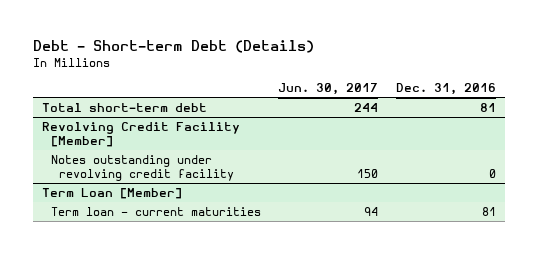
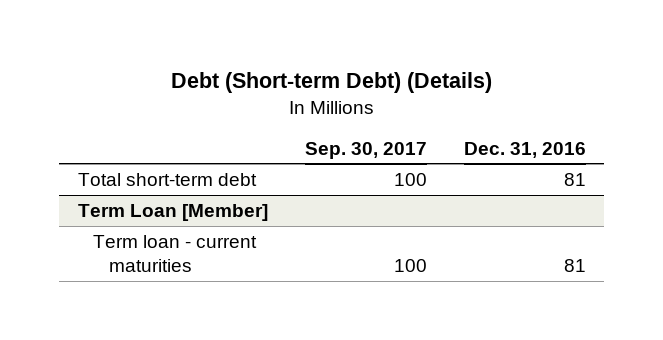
[33,40,315,54] Debt - Short-term Debt (Details) -> [170,72,492,94] Debt (Short-term Debt) (Details)
[278,83,379,96] Jun. 30, 2017 -> none
none -> [304,141,427,159] Sep. 30, 2017
[42,121,241,147] Revolving Credit Facility [Member] -> none
[50,154,235,181] Notes outstanding under revolving credit facility -> none

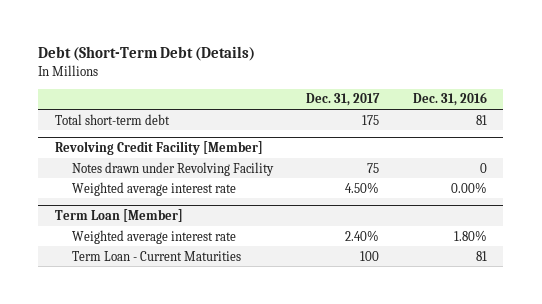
[170,72,492,94] Debt (Short-term Debt) (Details) -> [38,46,256,62] Debt (Short-Term Debt (Details)
[304,141,427,159] Sep. 30, 2017 -> none
none -> [306,93,381,107] Dec. 31, 2017
none -> [55,141,264,156] Revolving Credit Facility [Member]
none -> [71,161,274,176] Notes drawn under Revolving Facility
none -> [71,181,236,196] Weighted average interest rate
none -> [71,229,236,244] Weighted average interest rate
[93,234,258,272] Term loan - current maturities -> [71,250,241,261] Term Loan - Current Maturities

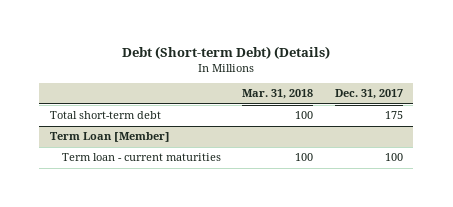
[38,46,256,62] Debt (Short-Term Debt (Details) -> [122,45,331,59] Debt (Short-term Debt) (Details)
[412,92,487,107] Dec. 31, 2016 -> none
none -> [242,89,314,100] Mar. 31, 2018
[55,141,264,156] Revolving Credit Facility [Member] -> none
[71,161,274,176] Notes drawn under Revolving Facility -> none
[71,181,236,196] Weighted average interest rate -> none
[71,229,236,244] Weighted average interest rate -> none
[71,250,241,261] Term Loan - Current Maturities -> [62,153,222,162] Term loan - current maturities

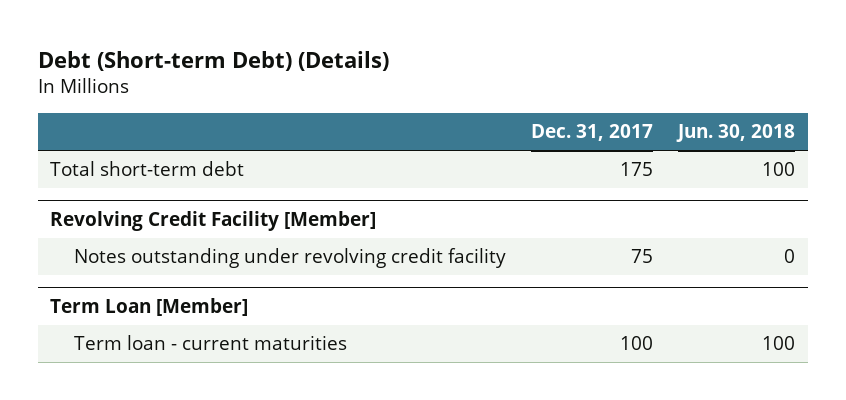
[242,89,314,100] Mar. 31, 2018 -> none
none -> [676,124,796,143] Jun. 30, 2018
none -> [50,210,377,231] Revolving Credit Facility [Member]
none -> [74,248,507,269] Notes outstanding under revolving credit facility

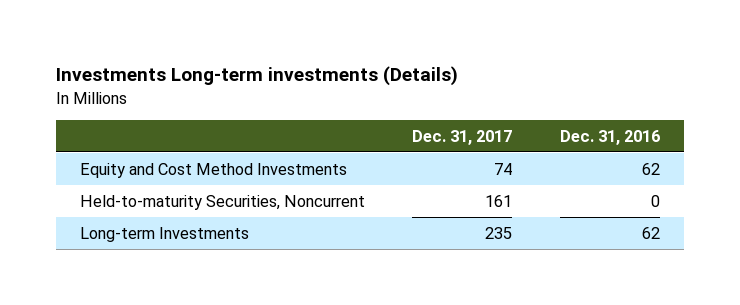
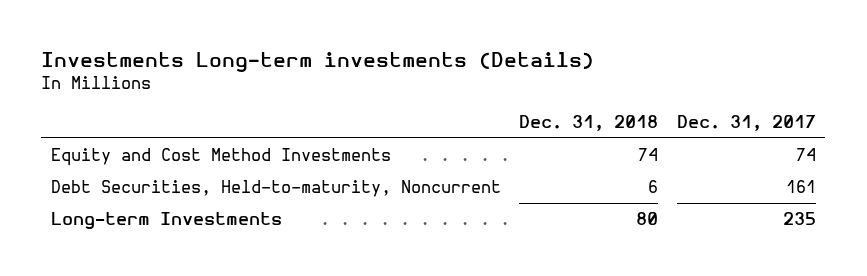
[560,129,661,145] Dec. 31, 2016 -> none
none -> [519,114,659,131] Dec. 31, 2018
[79,194,365,210] Held-to-maturity Securities, Noncurrent -> [50,180,501,198] Debt Securities, Held-to-maturity, Noncurrent

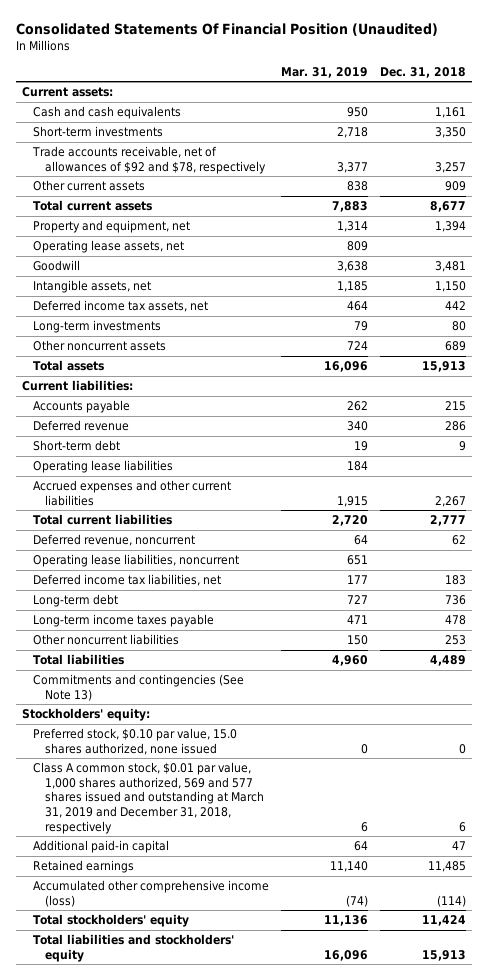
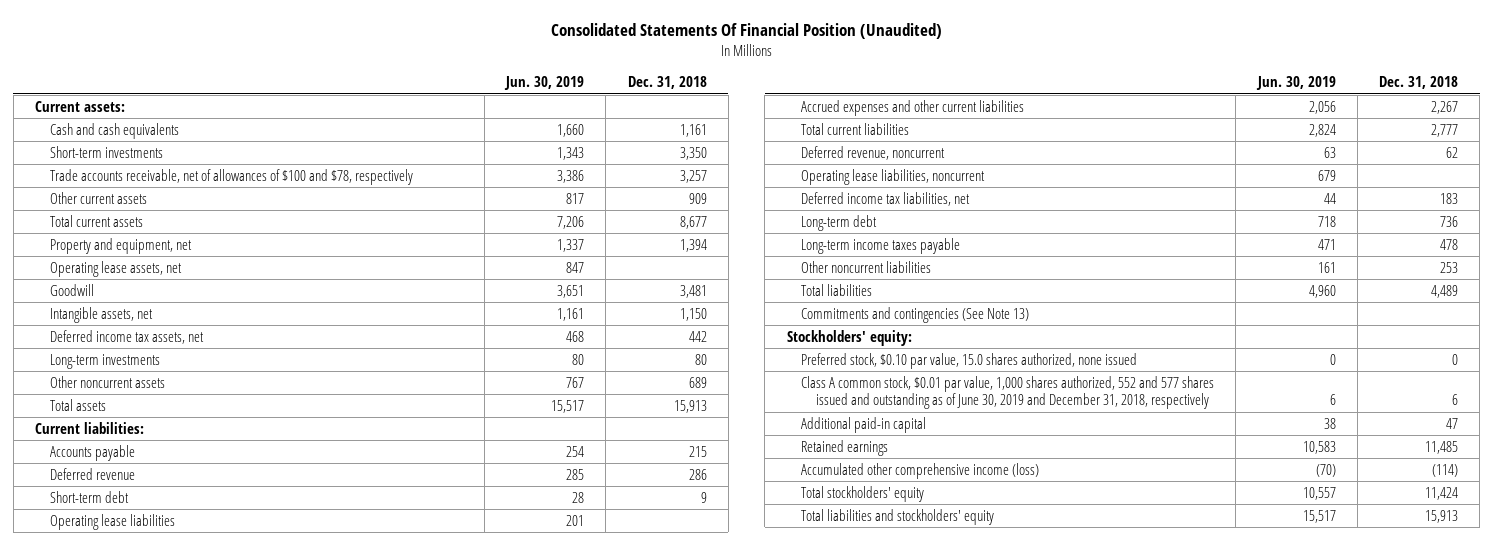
[281,66,369,78] Mar. 31, 2019 -> none
none -> [504,76,585,91] Jun. 30, 2019
[32,146,267,174] Trade accounts receivable, net of allowances of $92 and $78, respectively -> [49,168,413,185] Trade accounts receivable, net of allowances of $100 and $78, respectively
[33,762,265,834] Class A common stock, $0.01 par value, 1,000 shares authorized, 569 and 577 shares issued and outstanding at March 31, 2019 and December 31, 2018, respectively -> [801,375,1215,410] Class A common stock, $0.01 par value, 1,000 shares authorized, 552 and 577 shares issued and outstanding as of June 30, 2019 and December 31, 2018, respectively

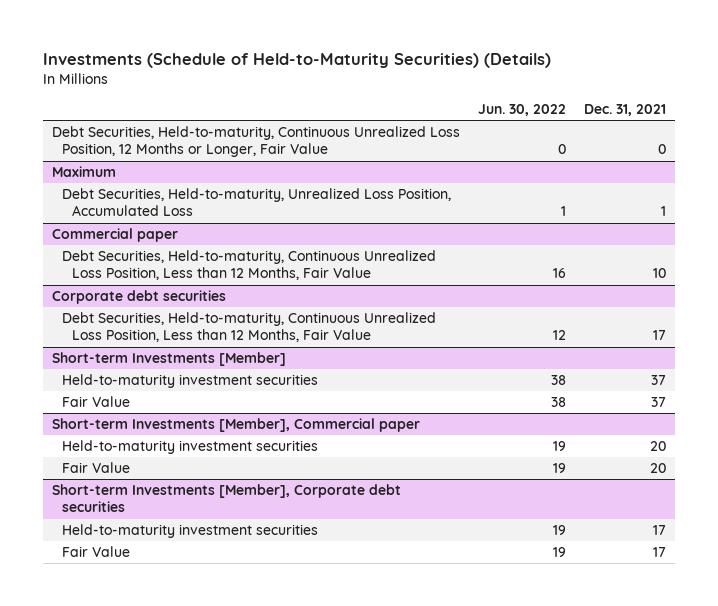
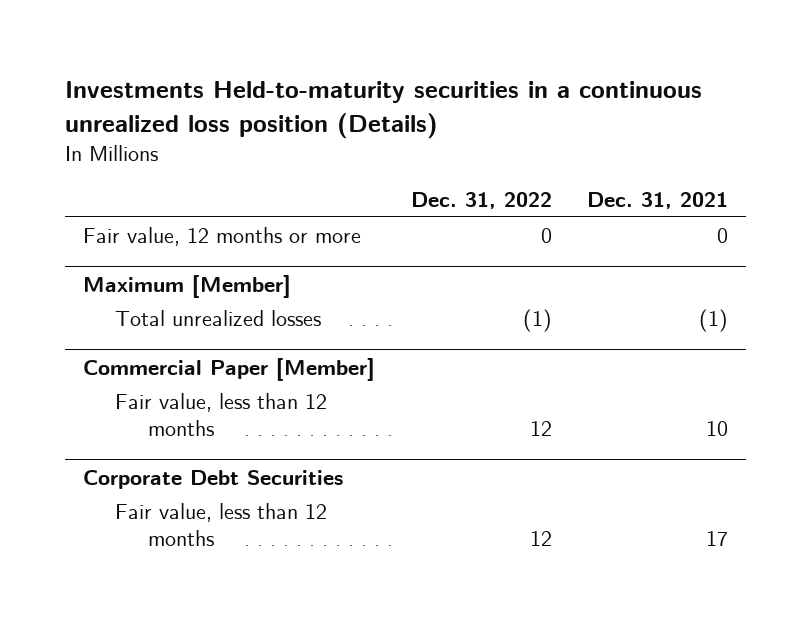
[42,52,551,68] Investments (Schedule of Held-to-Maturity Securities) (Details) -> [65,81,703,139] Investments Held-to-maturity securities in a continuous unrealized loss position (Details)
[477,104,566,117] Jun. 30, 2022 -> none
none -> [410,191,552,209] Dec. 31, 2022
[51,352,286,367] Short-term Investments [Member] -> none
[61,374,318,389] Held-to-maturity investment securities -> none
[61,396,130,408] Fair Value -> none
[51,418,420,433] Short-term Investments [Member], Commercial paper -> none
[61,440,318,455] Held-to-maturity investment securities -> none
[61,462,130,474] Fair Value -> none
[51,484,401,513] Short-term Investments [Member], Corporate debt securities -> none
[61,524,318,539] Held-to-maturity investment securities -> none
[61,546,130,558] Fair Value -> none
[51,126,460,158] Debt Securities, Held-to-maturity, Continuous Unrealized Loss Position, 12 Months or Longer, Fair Value -> [83,226,362,246] Fair value, 12 months or more
[51,166,116,178] Maximum -> [83,274,292,298] Maximum [Member]
[61,188,451,217] Debt Securities, Held-to-maturity, Unrealized Loss Position, Accumulated Loss -> [115,309,322,326] Total unrealized losses
[660,206,666,217] 1 -> [699,308,729,332] (1)
[51,228,178,243] Commercial paper -> [83,357,376,381] Commercial Paper [Member]
[61,250,436,281] Debt Securities, Held-to-maturity, Continuous Unrealized Loss Position, Less than 12 Months, Fair Value -> [115,392,328,437] Fair value, less than 12 months
[51,290,226,305] Corporate debt securities -> [83,469,344,489] Corporate Debt Securities
[61,312,436,343] Debt Securities, Held-to-maturity, Continuous Unrealized Loss Position, Less than 12 Months, Fair Value -> [115,502,328,547] Fair value, less than 12 months

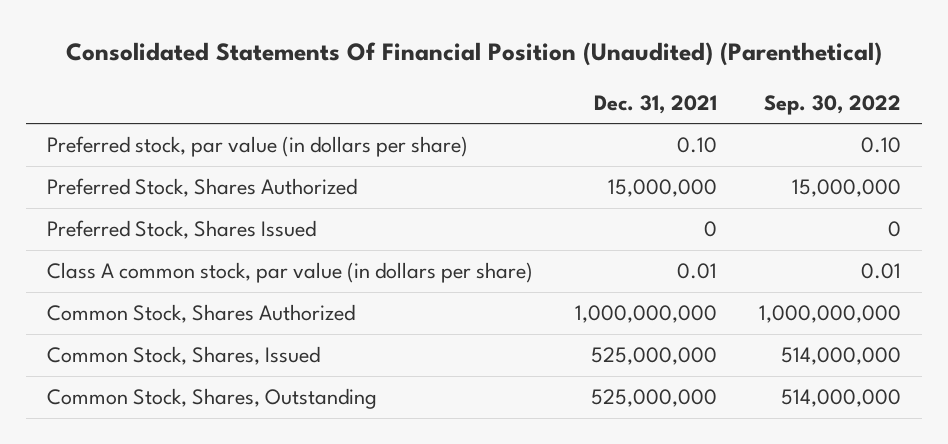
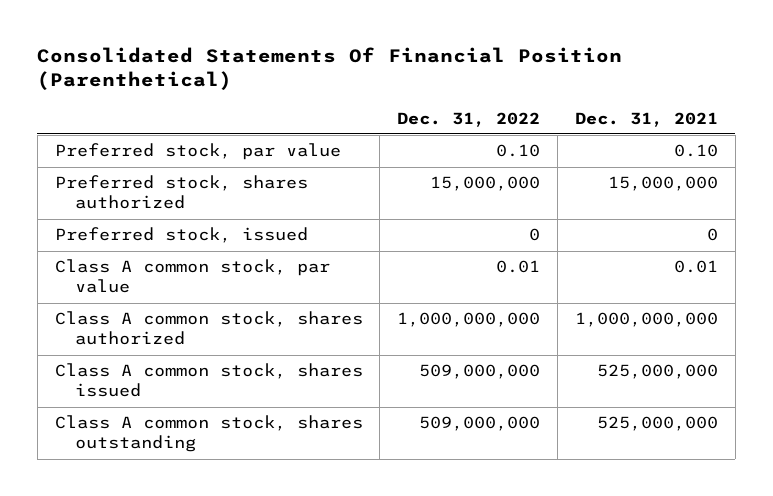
[66,41,883,66] Consolidated Statements Of Financial Position (Unaudited) (Parenthetical) -> [37,46,623,91] Consolidated Statements Of Financial Position (Parenthetical)
[764,94,902,115] Sep. 30, 2022 -> none
none -> [397,111,541,127] Dec. 31, 2022
[46,136,468,158] Preferred stock, par value (in dollars per share) -> [54,143,341,161] Preferred stock, par value
[46,178,357,198] Preferred Stock, Shares Authorized -> [54,175,308,210] Preferred stock, shares authorized
[46,220,316,240] Preferred Stock, Shares Issued -> [54,227,308,244] Preferred stock, issued
[46,262,533,284] Class A common stock, par value (in dollars per share) -> [54,259,330,294] Class A common stock, par value
[46,304,355,324] Common Stock, Shares Authorized -> [54,311,363,346] Class A common stock, shares authorized
[46,346,320,366] Common Stock, Shares, Issued -> [54,363,363,398] Class A common stock, shares issued
[46,388,377,410] Common Stock, Shares, Outstanding -> [54,415,363,453] Class A common stock, shares outstanding

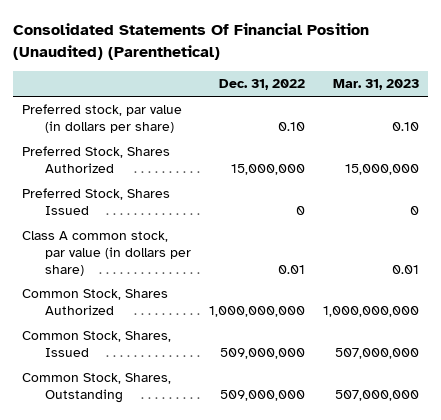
[37,46,623,91] Consolidated Statements Of Financial Position (Parenthetical) -> [12,22,369,60] Consolidated Statements Of Financial Position (Unaudited) (Parenthetical)
[575,111,719,127] Dec. 31, 2021 -> none
none -> [333,79,420,91] Mar. 31, 2023
[54,143,341,161] Preferred stock, par value -> [22,104,183,133] Preferred stock, par value (in dollars per share)
[54,175,308,210] Preferred stock, shares authorized -> [22,146,171,173] Preferred Stock, Shares Authorized
[54,227,308,244] Preferred stock, issued -> [22,188,171,215] Preferred Stock, Shares Issued
[54,259,330,294] Class A common stock, par value -> [22,231,191,276] Class A common stock, par value (in dollars per share)
[54,311,363,346] Class A common stock, shares authorized -> [22,289,169,315] Common Stock, Shares Authorized
[54,363,363,398] Class A common stock, shares issued -> [22,331,172,357] Common Stock, Shares, Issued
[54,415,363,453] Class A common stock, shares outstanding -> [22,373,172,403] Common Stock, Shares, Outstanding

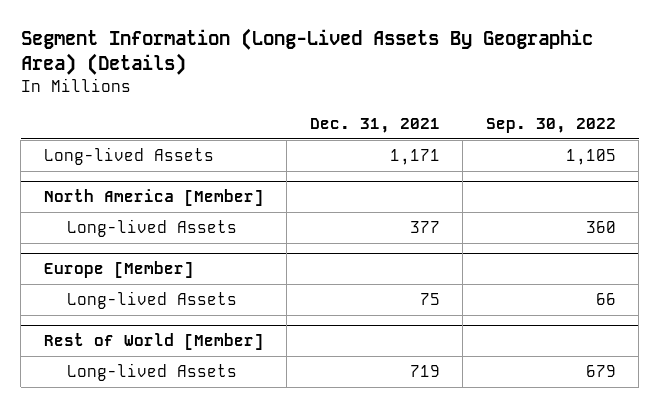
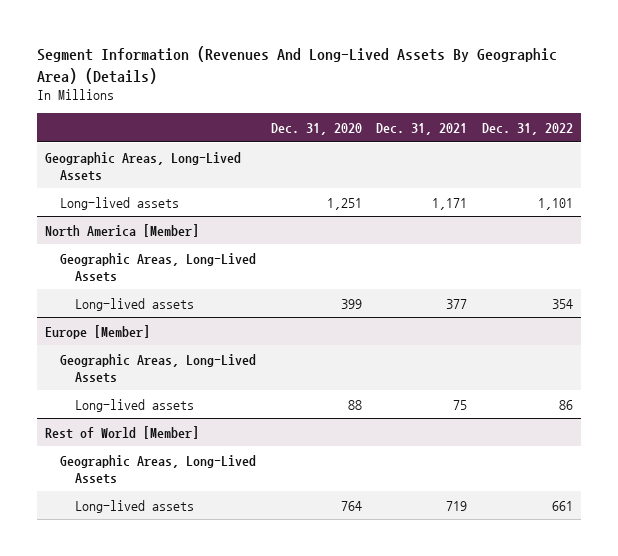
[20,28,593,76] Segment Information (Long-Lived Assets By Geographic Area) (Details) -> [37,45,558,84] Segment Information (Revenues And Long-Lived Assets By Geographic Area) (Details)
[485,117,616,133] Sep. 30, 2022 -> none
none -> [270,122,362,135] Dec. 31, 2020
none -> [482,122,574,135] Dec. 31, 2022
none -> [44,151,241,181] Geographic Areas, Long-Lived Assets
[43,147,214,166] Long-lived Assets -> [59,196,179,210] Long-lived assets
none -> [59,252,256,282] Geographic Areas, Long-Lived Assets
[66,219,237,238] Long-lived Assets -> [74,297,194,311] Long-lived assets
none -> [59,353,256,383] Geographic Areas, Long-Lived Assets
[66,291,237,310] Long-lived Assets -> [74,398,194,412] Long-lived assets
none -> [59,454,256,484] Geographic Areas, Long-Lived Assets
[66,363,237,382] Long-lived Assets -> [74,499,194,513] Long-lived assets

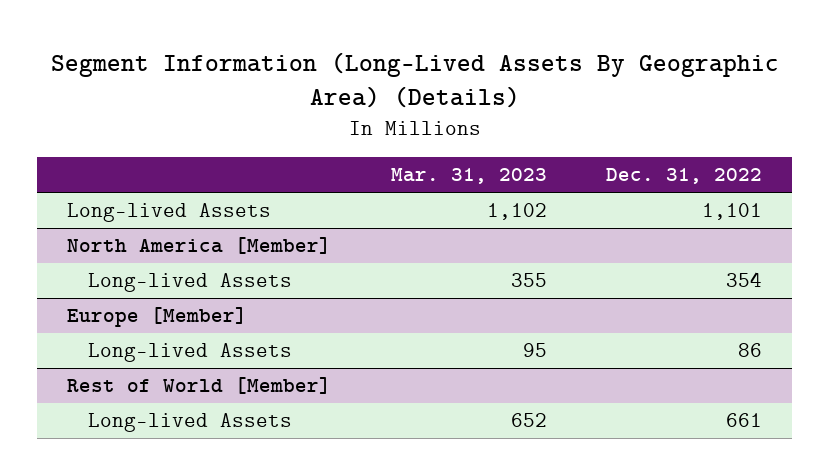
[37,45,558,84] Segment Information (Revenues And Long-Lived Assets By Geographic Area) (Details) -> [50,52,779,109] Segment Information (Long-Lived Assets By Geographic Area) (Details)
[270,122,362,135] Dec. 31, 2020 -> none
[376,122,468,135] Dec. 31, 2021 -> none
none -> [390,168,547,185] Mar. 31, 2023
[44,151,241,181] Geographic Areas, Long-Lived Assets -> none
[59,196,179,210] Long-lived assets -> [66,203,271,223] Long-lived Assets
[59,252,256,282] Geographic Areas, Long-Lived Assets -> none
[74,297,194,311] Long-lived assets -> [88,273,293,293] Long-lived Assets
[59,353,256,383] Geographic Areas, Long-Lived Assets -> none
[74,398,194,412] Long-lived assets -> [88,343,293,363] Long-lived Assets
[59,454,256,484] Geographic Areas, Long-Lived Assets -> none
[74,499,194,513] Long-lived assets -> [88,413,293,433] Long-lived Assets

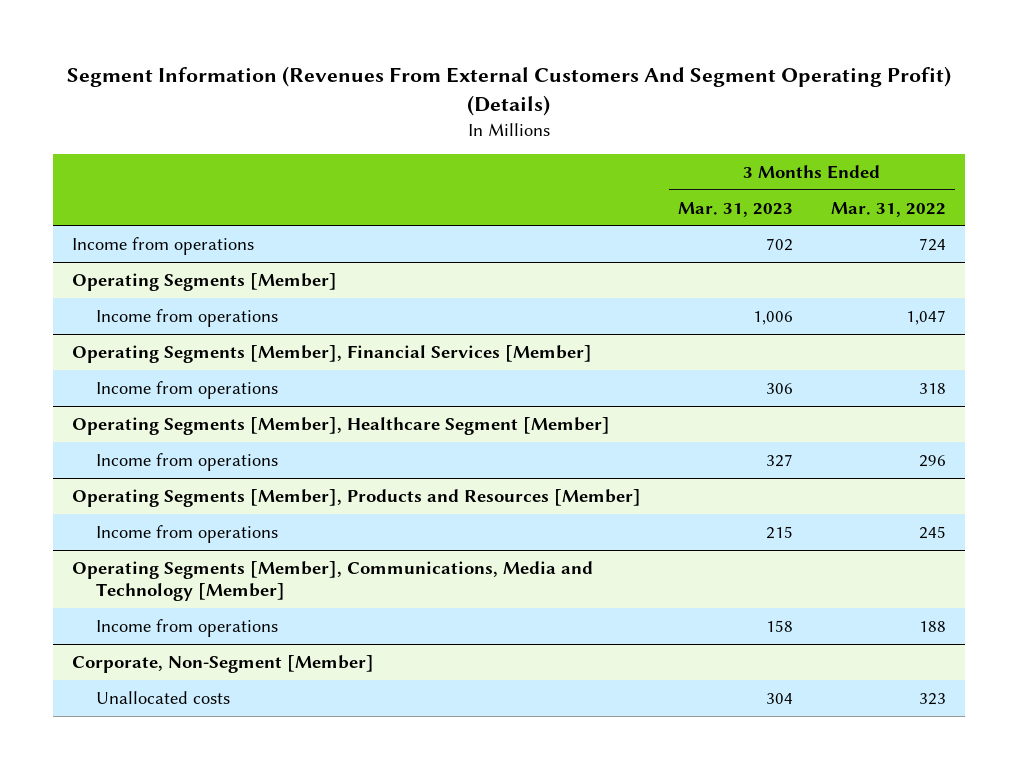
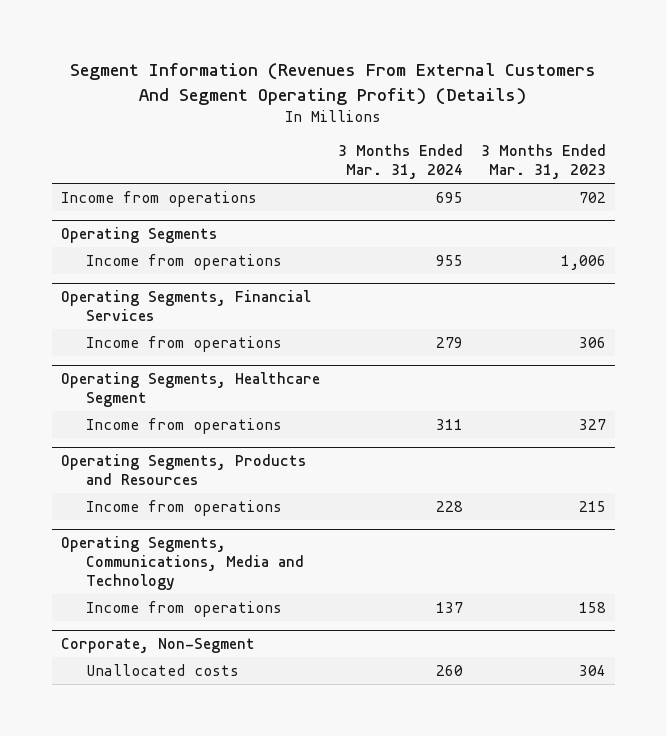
[830,201,946,217] Mar. 31, 2022 -> none
none -> [337,144,463,179] 3 Months Ended Mar. 31, 2024
[71,272,337,291] Operating Segments [Member] -> [60,227,217,244] Operating Segments
[71,344,592,363] Operating Segments [Member], Financial Services [Member] -> [60,290,311,322] Operating Segments, Financial Services
[71,416,610,435] Operating Segments [Member], Healthcare Segment [Member] -> [60,372,320,408] Operating Segments, Healthcare Segment
[71,488,641,507] Operating Segments [Member], Products and Resources [Member] -> [60,454,306,486] Operating Segments, Products and Resources
[71,560,593,601] Operating Segments [Member], Communications, Media and Technology [Member] -> [60,536,304,590] Operating Segments, Communications, Media and Technology
[71,654,374,673] Corporate, Non-Segment [Member] -> [60,638,255,654] Corporate, Non-Segment

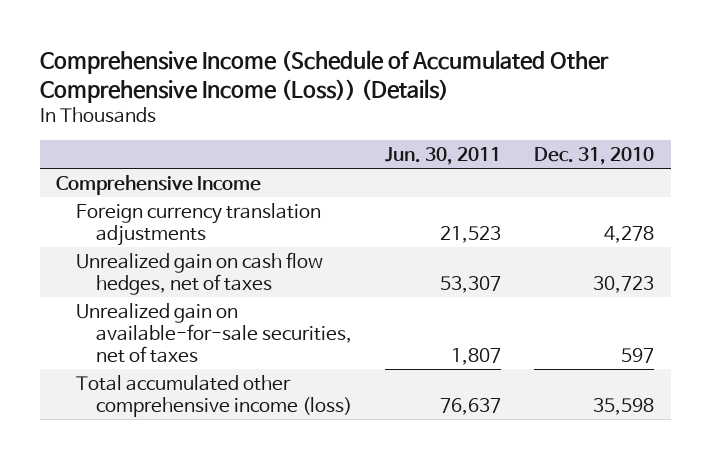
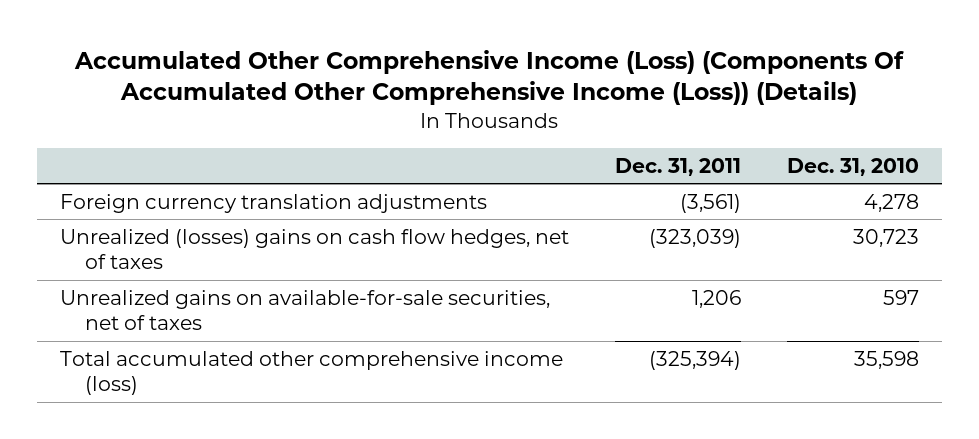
[39,50,609,103] Comprehensive Income (Schedule of Accumulated Other Comprehensive Income (Loss)) (Details) -> [74,49,905,106] Accumulated Other Comprehensive Income (Loss) (Components Of Accumulated Other Comprehensive Income (Loss)) (Details)
[385,147,502,166] Jun. 30, 2011 -> none
none -> [614,157,741,176] Dec. 31, 2011
[56,174,262,195] Comprehensive Income -> none
[76,251,324,295] Unrealized gain on cash flow hedges, net of taxes -> [60,228,570,270] Unrealized (losses) gains on cash flow hedges, net of taxes
[76,302,353,363] Unrealized gain on available-for-sale securities, net of taxes -> [60,289,551,331] Unrealized gains on available-for-sale securities, net of taxes

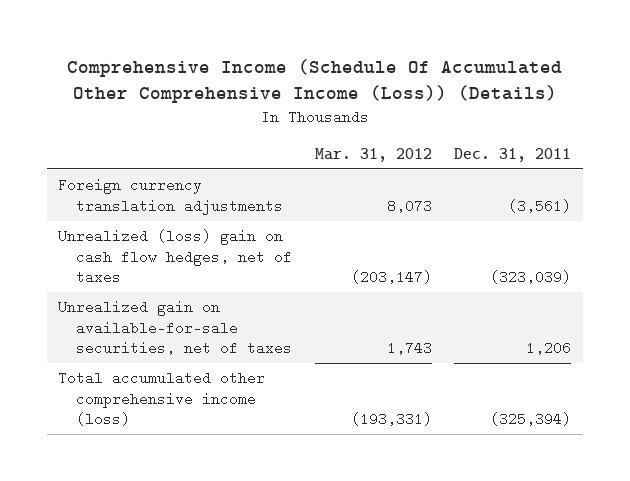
[74,49,905,106] Accumulated Other Comprehensive Income (Loss) (Components Of Accumulated Other Comprehensive Income (Loss)) (Details) -> [66,58,562,103] Comprehensive Income (Schedule Of Accumulated Other Comprehensive Income (Loss)) (Details)
[786,157,919,176] Dec. 31, 2010 -> none
none -> [314,147,432,162] Mar. 31, 2012
[60,228,570,270] Unrealized (losses) gains on cash flow hedges, net of taxes -> [58,229,292,284] Unrealized (loss) gain on cash flow hedges, net of taxes
[60,289,551,331] Unrealized gains on available-for-sale securities, net of taxes -> [58,300,292,355] Unrealized gain on available-for-sale securities, net of taxes

